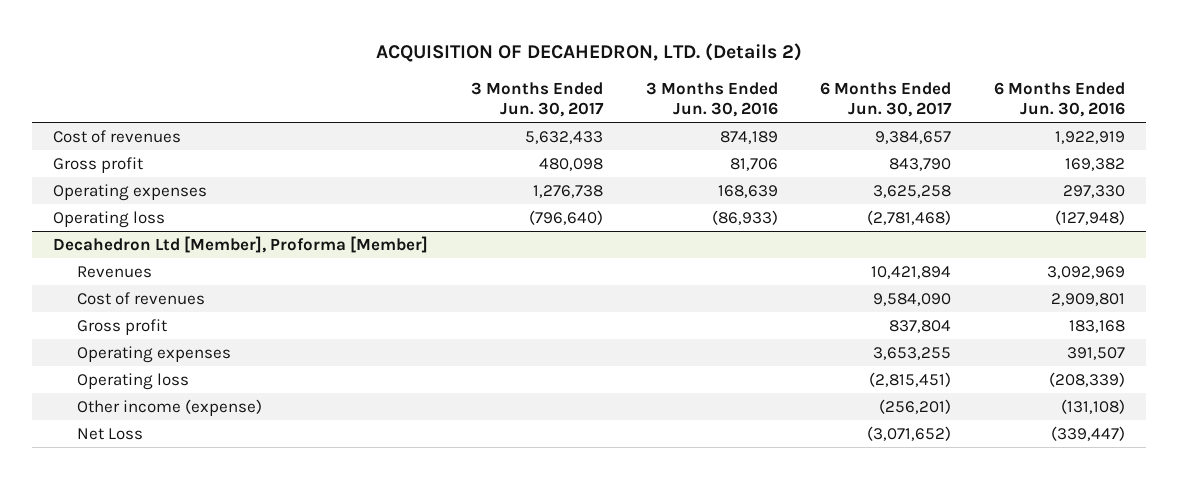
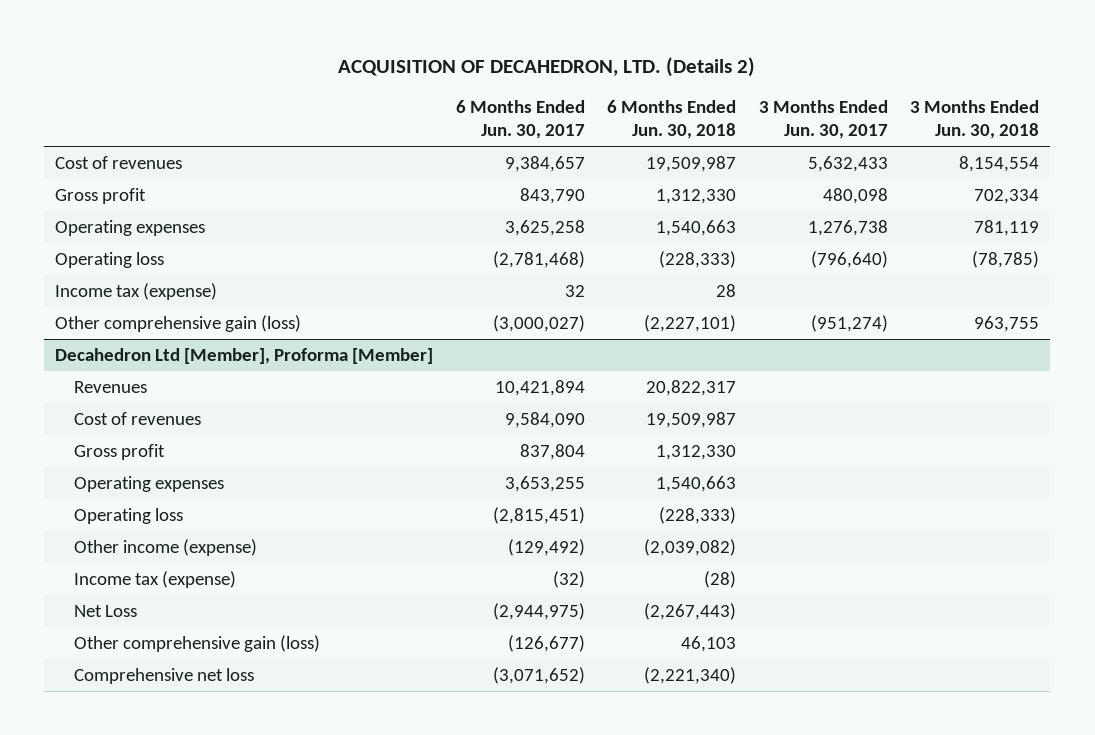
[645,82,778,118] 3 Months Ended Jun. 30, 2016 -> none
[993,82,1125,118] 6 Months Ended Jun. 30, 2016 -> none
none -> [607,99,737,140] 6 Months Ended Jun. 30, 2018
none -> [910,99,1040,140] 3 Months Ended Jun. 30, 2018
none -> [55,282,218,300] Income tax (expense)
none -> [55,314,302,332] Other comprehensive gain (loss)
[879,398,952,414] (256,201) -> [507,538,585,556] (129,492)
none -> [73,570,236,588] Income tax (expense)
[867,425,952,441] (3,071,652) -> [492,602,585,620] (2,944,975)
none -> [73,634,320,652] Other comprehensive gain (loss)
none -> [73,667,254,684] Comprehensive net loss

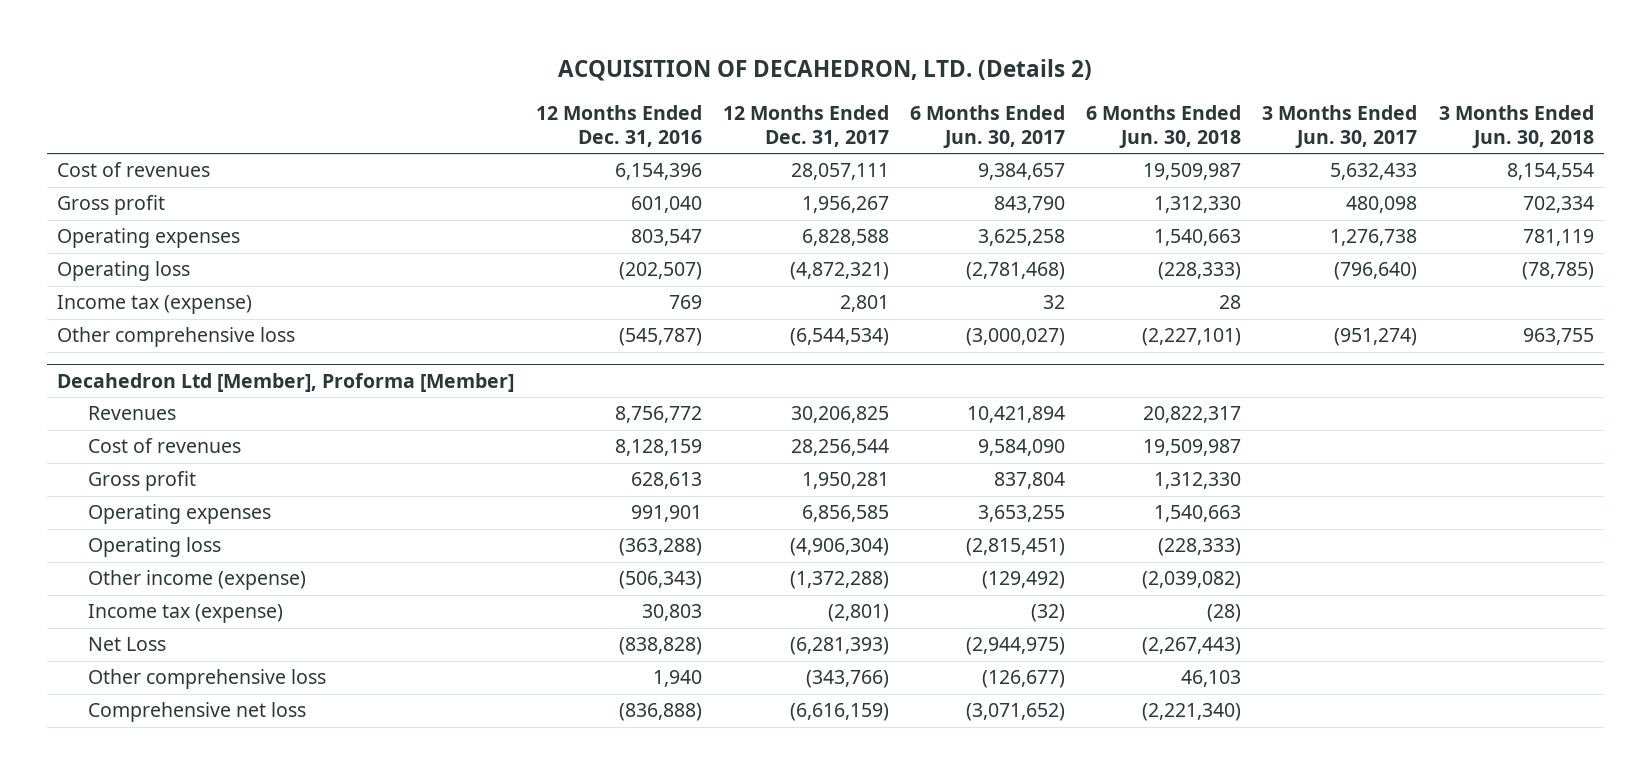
none -> [535,104,702,148] 12 Months Ended Dec. 31, 2016
none -> [722,104,889,148] 12 Months Ended Dec. 31, 2017
[55,314,302,332] Other comprehensive gain (loss) -> [57,327,296,348] Other comprehensive loss
[73,634,320,652] Other comprehensive gain (loss) -> [87,669,326,690] Other comprehensive loss

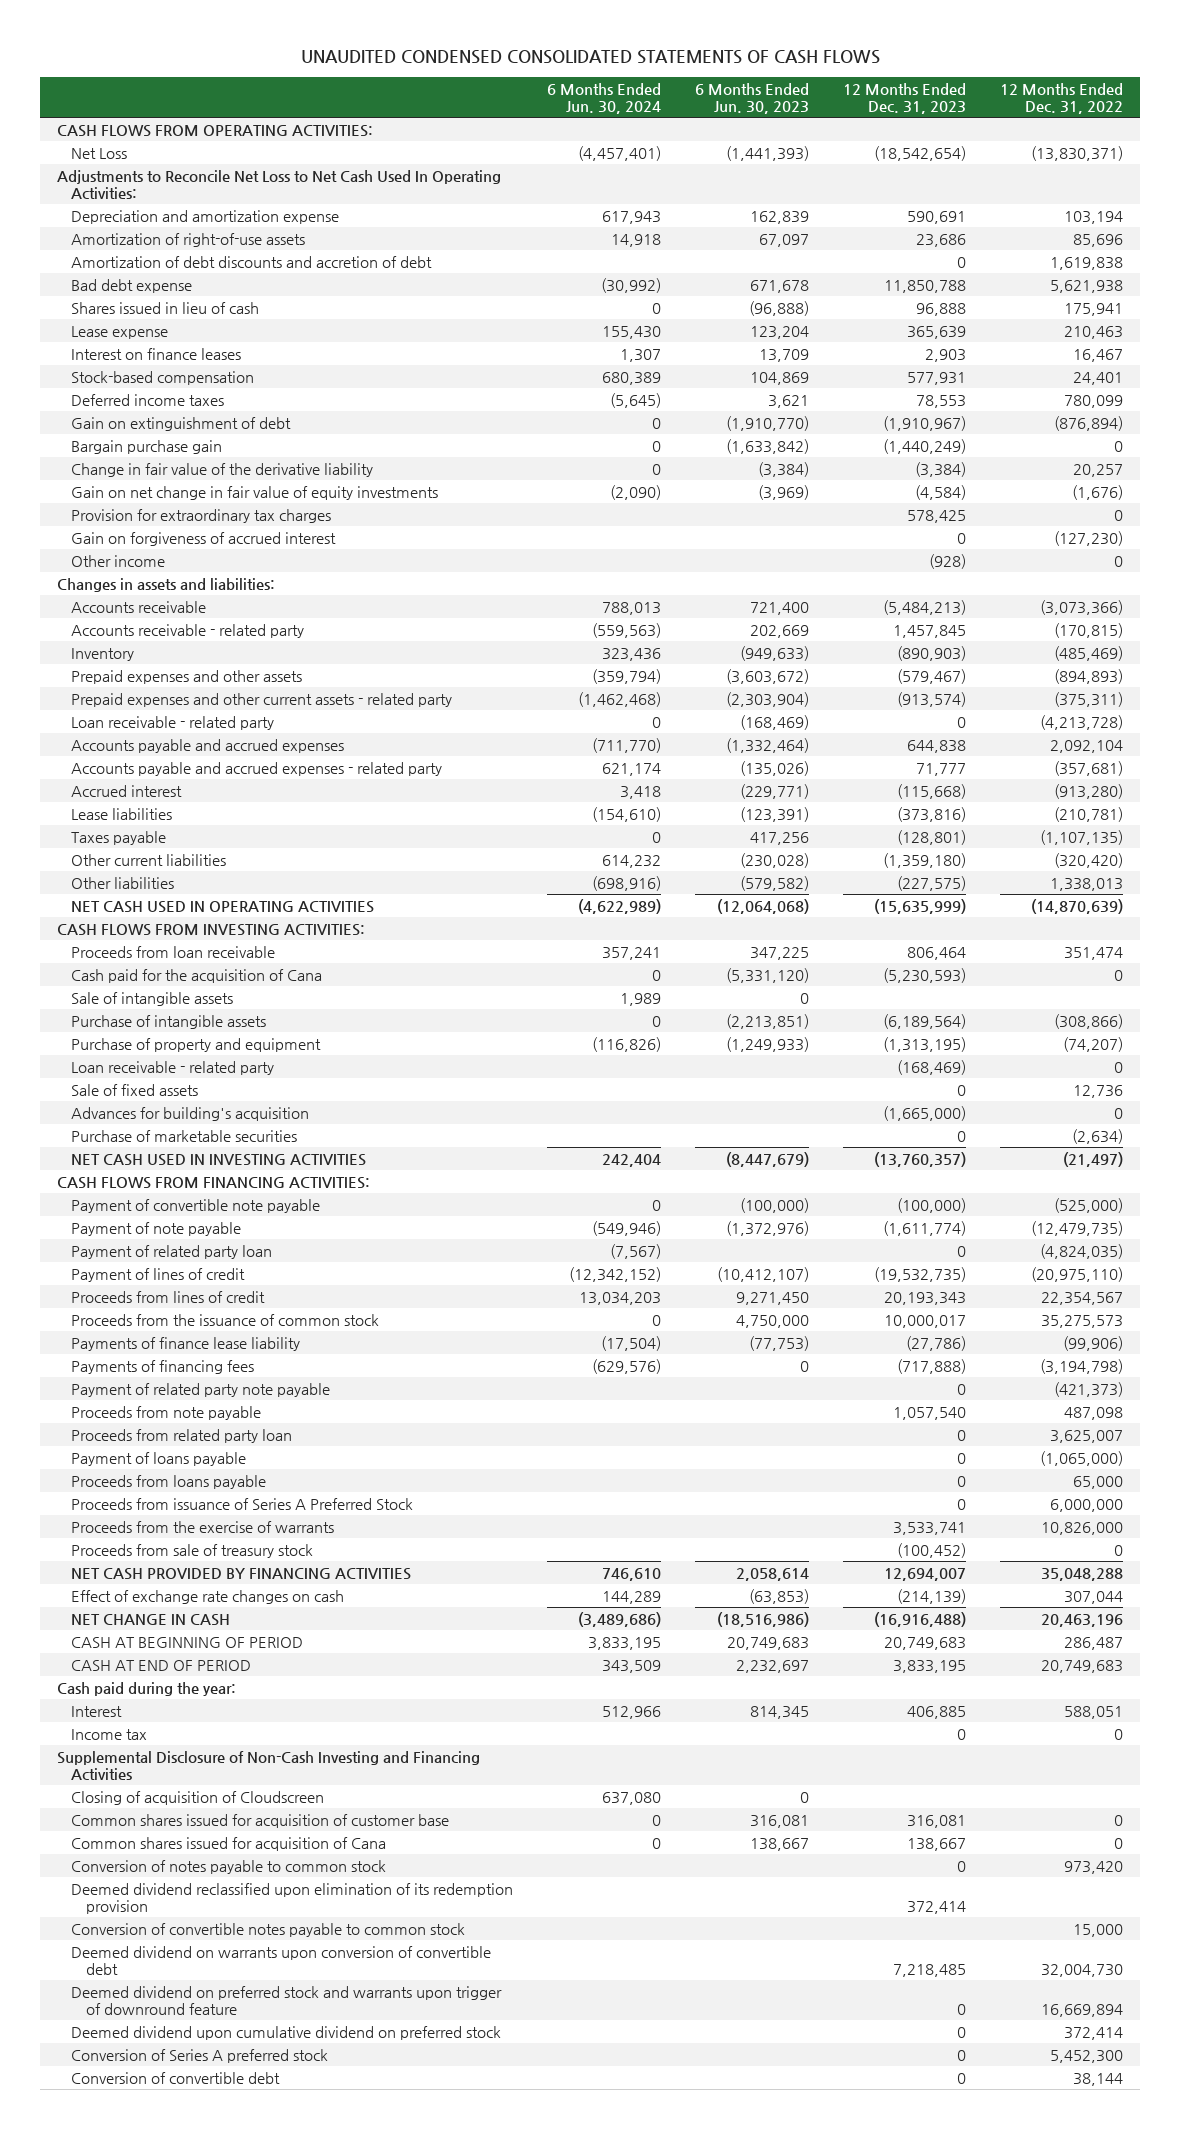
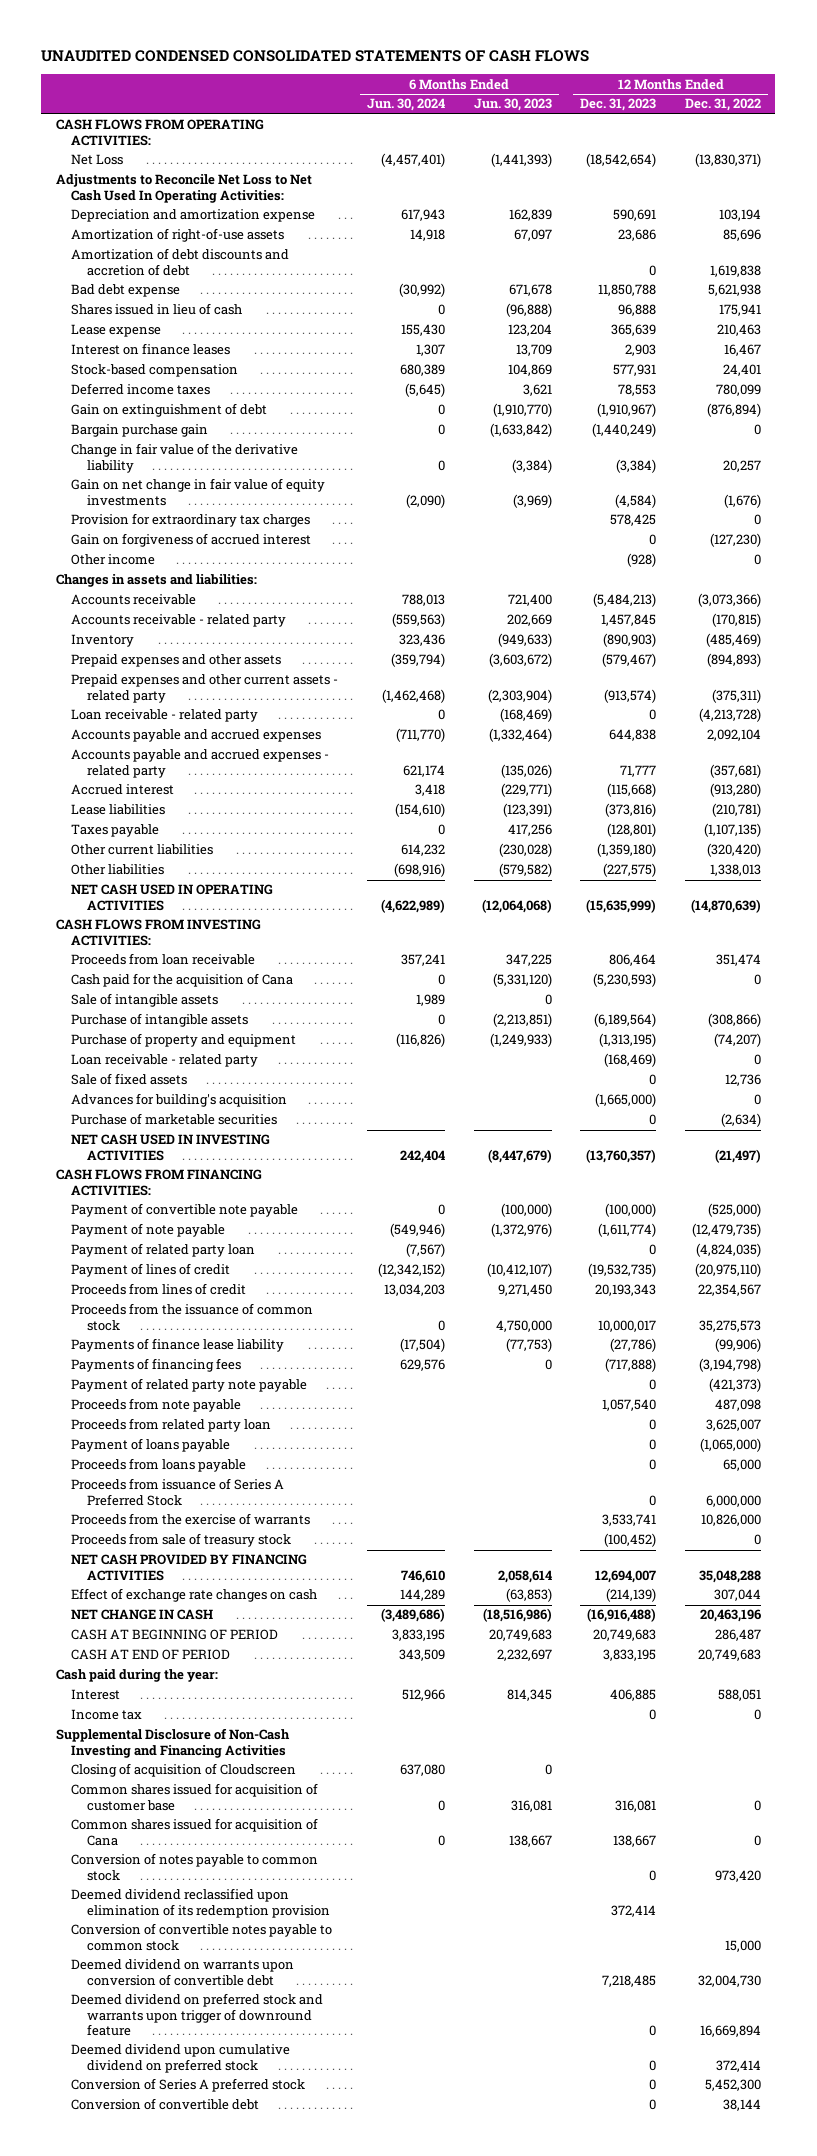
[592,1358,662,1374] (629,576) -> [400,1359,446,1372] 629,576

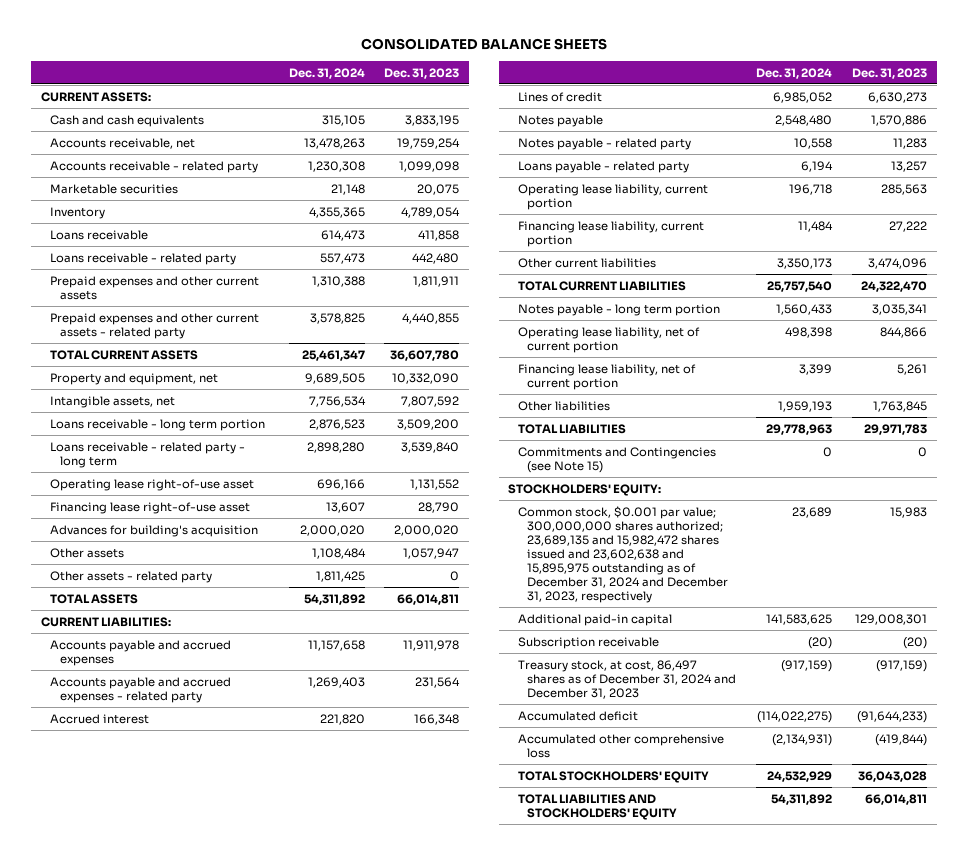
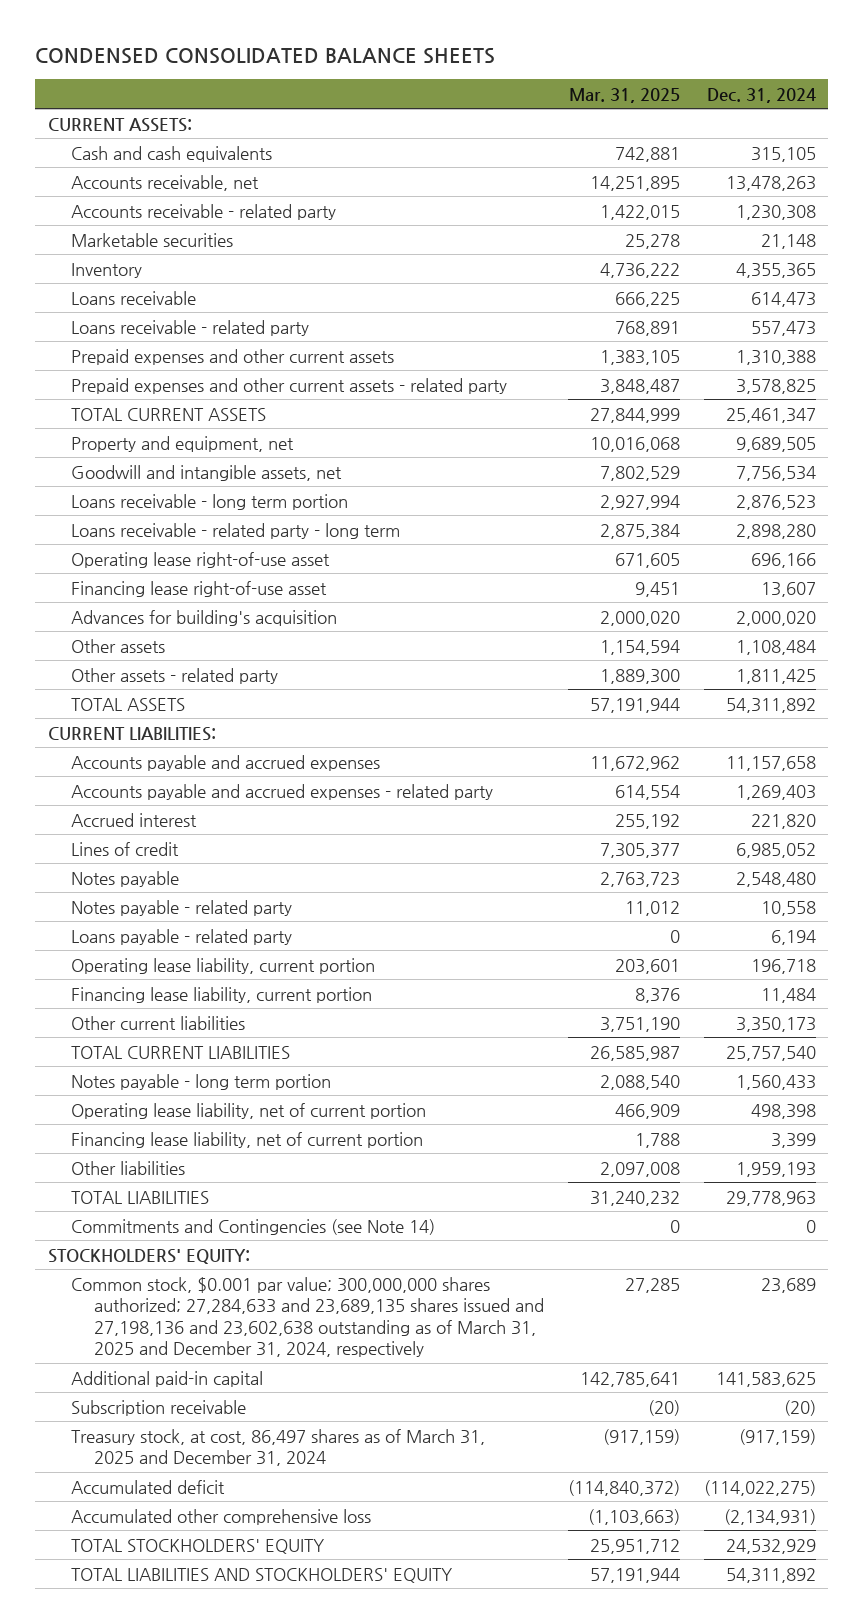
[360,38,607,51] CONSOLIDATED BALANCE SHEETS -> [35,48,496,65] CONDENSED CONSOLIDATED BALANCE SHEETS
[384,67,460,79] Dec. 31, 2023 -> none
none -> [568,87,680,103] Mar. 31, 2025
[50,395,176,408] Intangible assets, net -> [70,464,342,481] Goodwill and intangible assets, net
[517,446,716,473] Commitments and Contingencies (see Note 15) -> [70,1218,435,1235] Commitments and Contingencies (see Note 14)
[517,505,729,603] Common stock, $0.001 par value; 300,000,000 shares authorized; 23,689,135 and 15,982,472 shares issued and 23,602,638 and 15,895,975 outstanding as of December 31, 2024 and December 31, 2023, respectively -> [70,1276,544,1358] Common stock, $0.001 par value; 300,000,000 shares authorized; 27,284,633 and 23,689,135 shares issued and 27,198,136 and 23,602,638 outstanding as of March 31, 2025 and December 31, 2024, respectively
[517,659,737,699] Treasury stock, at cost, 86,497 shares as of December 31, 2024 and December 31, 2023 -> [70,1428,485,1467] Treasury stock, at cost, 86,497 shares as of March 31, 2025 and December 31, 2024

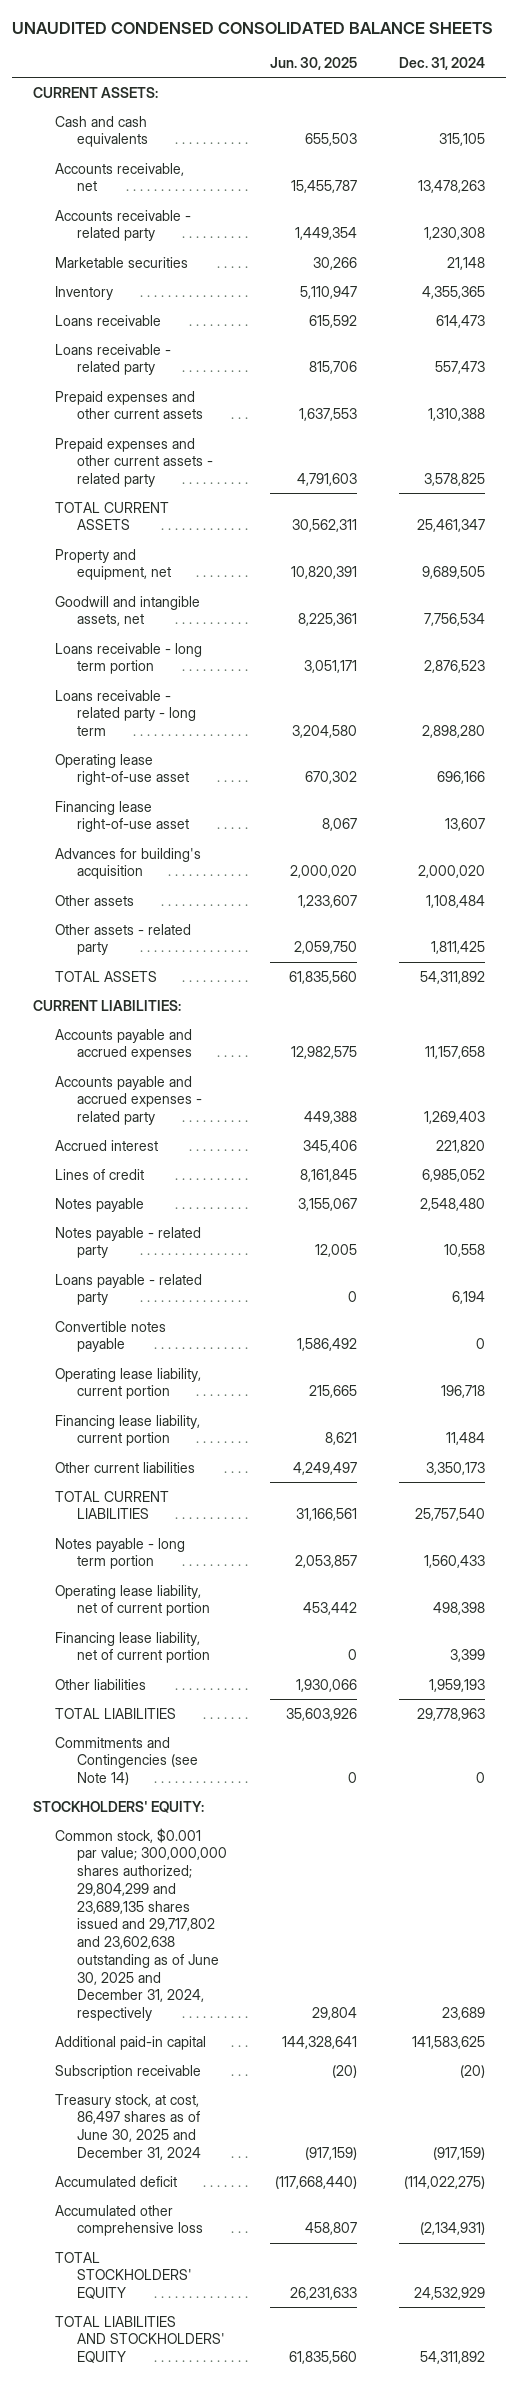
[35,48,496,65] CONDENSED CONSOLIDATED BALANCE SHEETS -> [12,22,494,35] UNAUDITED CONDENSED CONSOLIDATED BALANCE SHEETS
[568,87,680,103] Mar. 31, 2025 -> none
none -> [269,56,357,70] Jun. 30, 2025
none -> [55,1320,167,1353] Convertible notes payable
[70,1276,544,1358] Common stock, $0.001 par value; 300,000,000 shares authorized; 27,284,633 and 23,689,135 shares issued and 27,198,136 and 23,602,638 outstanding as of March 31, 2025 and December 31, 2024, respectively -> [55,1827,228,2022] Common stock, $0.001 par value; 300,000,000 shares authorized; 29,804,299 and 23,689,135 shares issued and 29,717,802 and 23,602,638 outstanding as of June 30, 2025 and December 31, 2024, respectively
[70,1428,485,1467] Treasury stock, at cost, 86,497 shares as of March 31, 2025 and December 31, 2024 -> [55,2093,202,2160] Treasury stock, at cost, 86,497 shares as of June 30, 2025 and December 31, 2024

